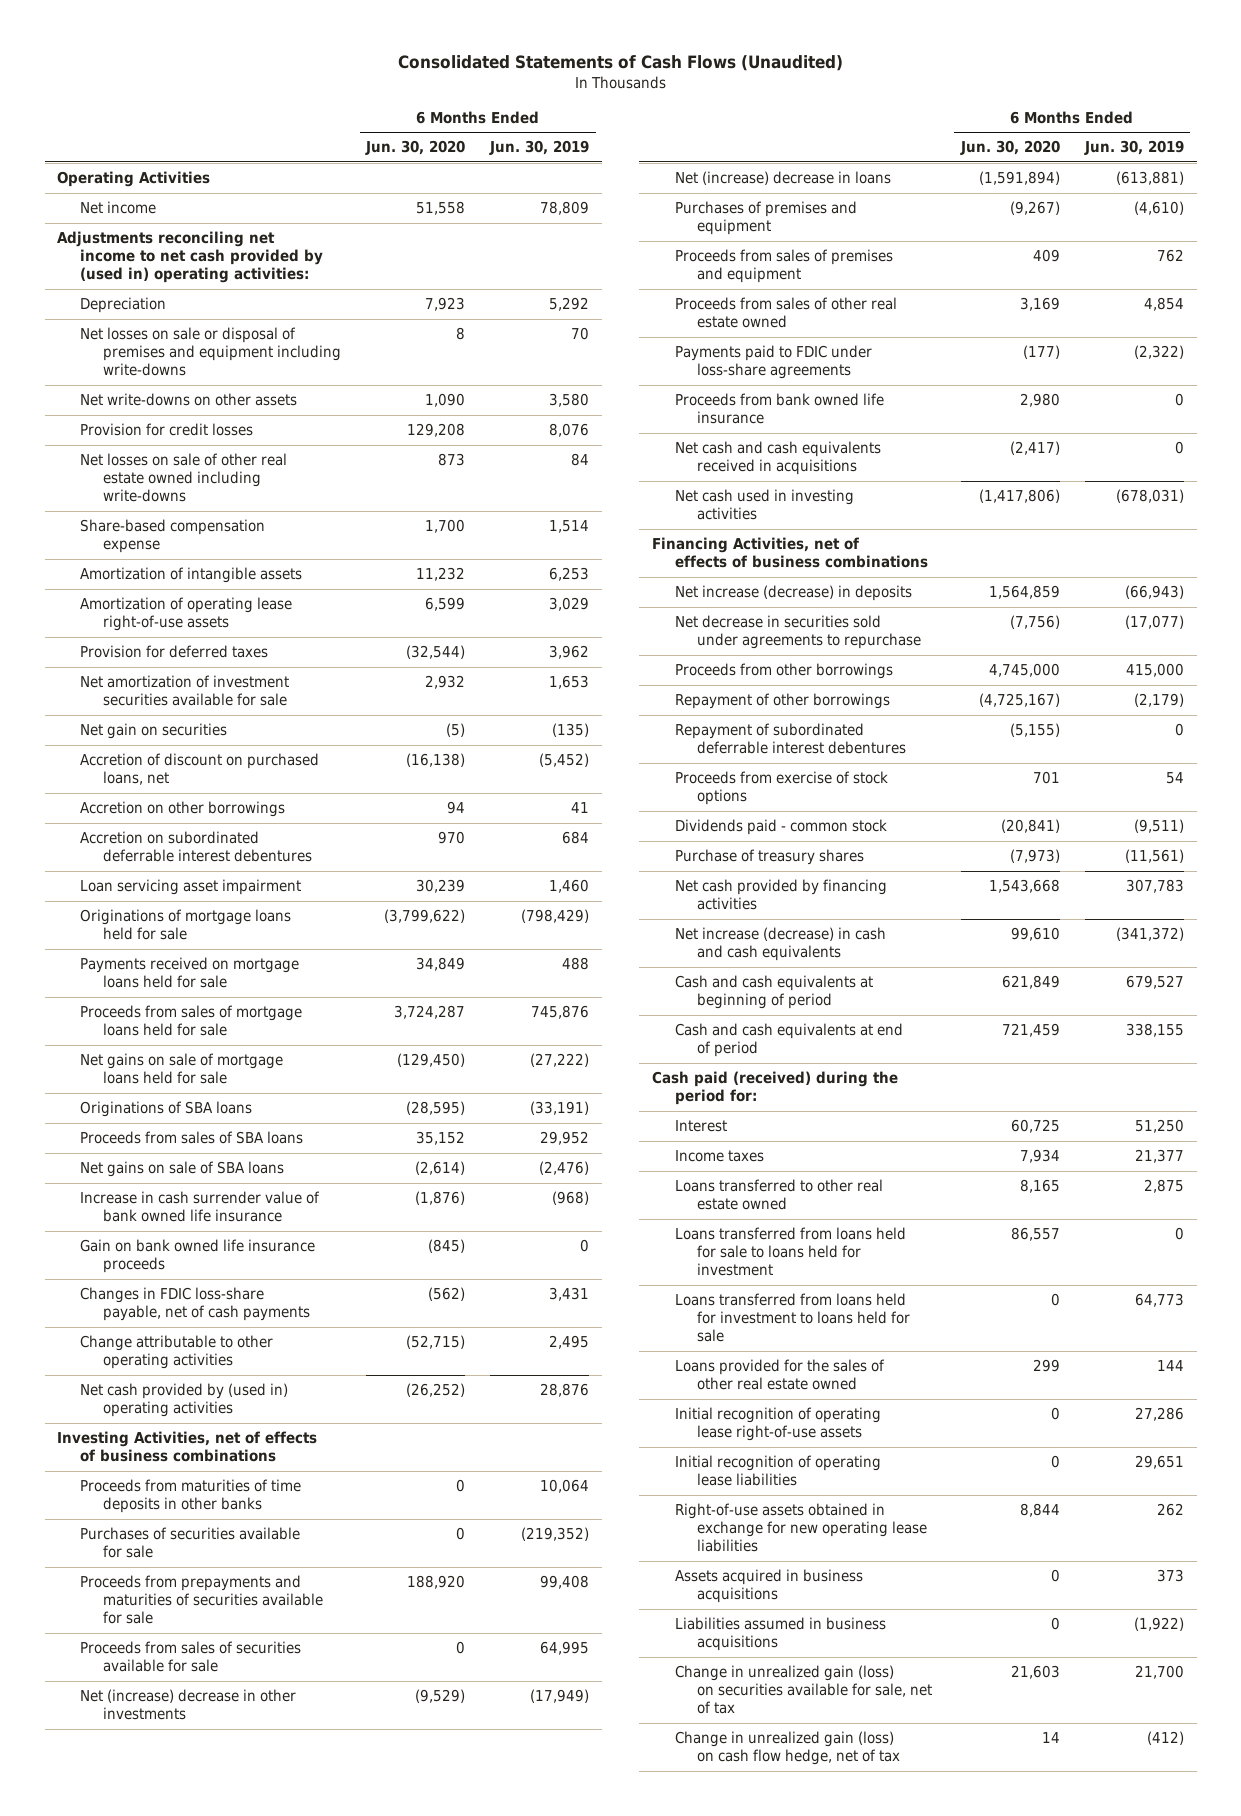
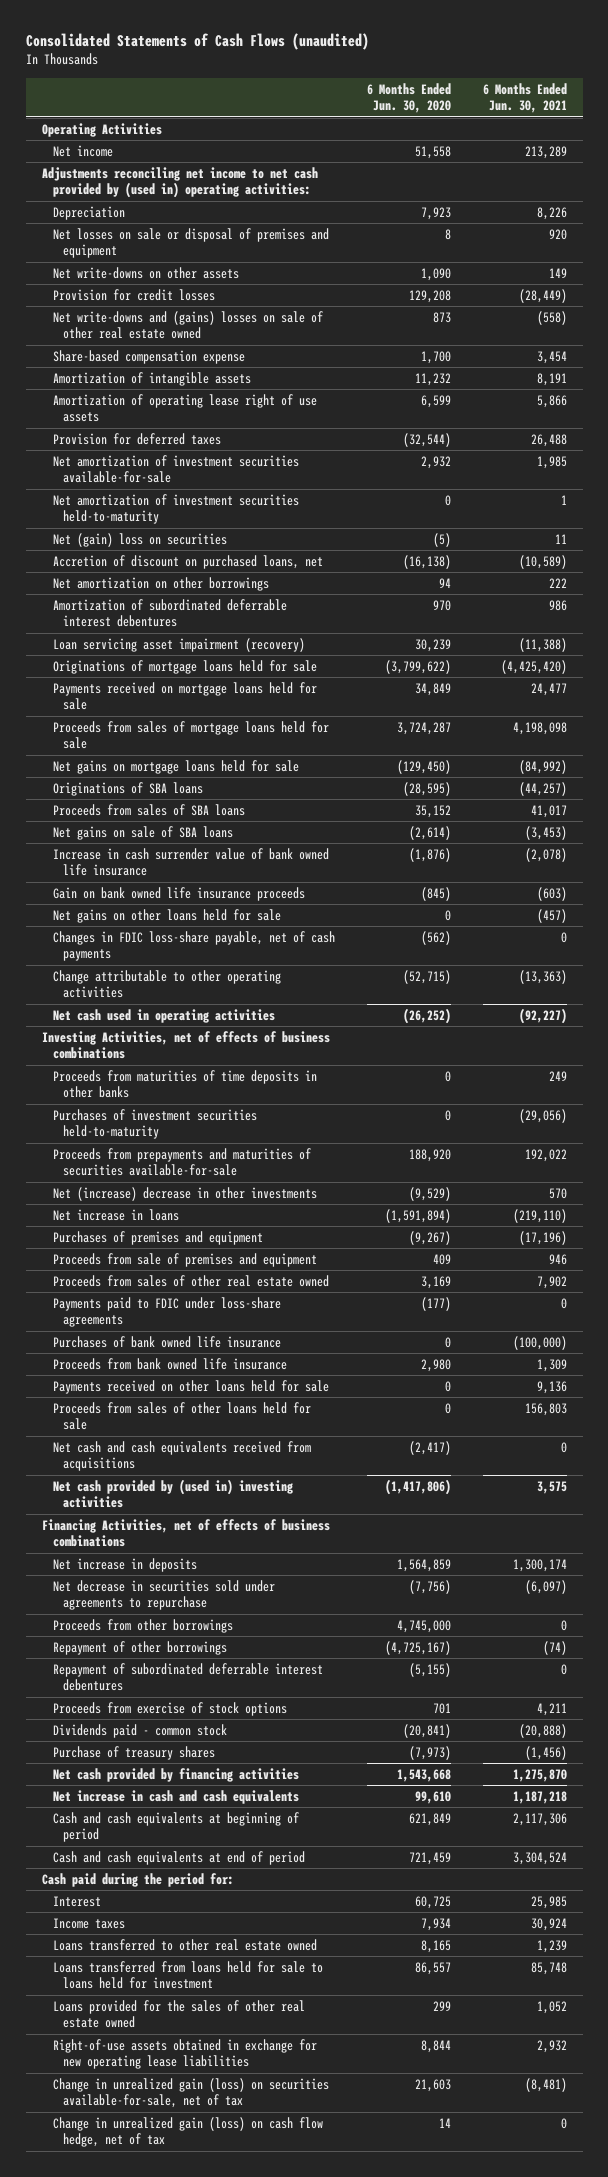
[397,54,843,71] Consolidated Statements of Cash Flows (Unaudited) -> [25,33,369,51] Consolidated Statements of Cash Flows (unaudited)
[489,140,590,156] Jun. 30, 2019 -> none
none -> [482,82,567,114] 6 Months Ended Jun. 30, 2021
[79,327,341,377] Net losses on sale or disposal of premises and equipment including write-downs -> [52,227,329,259] Net losses on sale or disposal of premises and equipment
[79,453,287,503] Net losses on sale of other real estate owned including write-downs -> [52,310,323,340] Net write-downs and (gains) losses on sale of other real estate owned
[79,597,292,632] Amortization of operating lease right-of-use assets -> [52,393,317,423] Amortization of operating lease right of use assets
[79,675,289,707] Net amortization of investment securities available for sale -> [52,454,299,484] Net amortization of investment securities available-for-sale
none -> [52,493,299,525] Net amortization of investment securities held-to-maturity
[79,723,227,740] Net gain on securities -> [52,532,227,547] Net (gain) loss on securities
[79,801,285,818] Accretion on other borrowings -> [52,576,269,591] Net amortization on other borrowings
[79,831,312,863] Accretion on subordinated deferrable interest debentures -> [52,598,287,628] Amortization of subordinated deferrable interest debentures
[79,879,301,896] Loan servicing asset impairment -> [52,637,305,652] Loan servicing asset impairment (recovery)
[79,1053,283,1085] Net gains on sale of mortgage loans held for sale -> [52,759,299,774] Net gains on mortgage loans held for sale
none -> [52,908,281,923] Net gains on other loans held for sale
[79,1383,288,1418] Net cash provided by (used in) operating activities -> [52,1008,275,1023] Net cash used in operating activities
[79,1527,300,1559] Purchases of securities available for sale -> none
[79,1641,301,1673] Proceeds from sales of securities available for sale -> none
none -> [52,1108,257,1140] Purchases of investment securities held-to-maturity
[79,1575,323,1625] Proceeds from prepayments and maturities of securities available for sale -> [52,1147,311,1177] Proceeds from prepayments and maturities of securities available-for-sale
[674,171,891,186] Net (increase) decrease in loans -> [52,1208,179,1221] Net increase in loans
[674,249,893,284] Proceeds from sales of premises and equipment -> [52,1252,317,1267] Proceeds from sale of premises and equipment
none -> [52,1335,281,1348] Purchases of bank owned life insurance
none -> [52,1379,329,1394] Payments received on other loans held for sale
none -> [52,1401,311,1431] Proceeds from sales of other loans held for sale
[674,441,881,476] Net cash and cash equivalents received in acquisitions -> [52,1440,311,1472] Net cash and cash equivalents received from acquisitions
[674,489,854,521] Net cash used in investing activities -> [52,1478,293,1509] Net cash provided by (used in) investing activities
[674,585,912,602] Net increase (decrease) in deposits -> [52,1557,197,1572] Net increase in deposits
[674,927,886,962] Net increase (decrease) in cash and cash equivalents -> [52,1789,299,1804] Net increase in cash and cash equivalents
[652,1071,899,1106] Cash paid (received) during the period for: -> [41,1872,234,1887] Cash paid during the period for:
[674,1293,911,1343] Loans transferred from loans held for investment to loans held for sale -> none
[674,1407,881,1442] Initial recognition of operating lease right-of-use assets -> none
[674,1455,881,1487] Initial recognition of operating lease liabilities -> none
[674,1569,863,1604] Assets acquired in business acquisitions -> none
[674,1617,886,1652] Liabilities assumed in business acquisitions -> none
[674,1665,933,1715] Change in unrealized gain (loss) on securities available for sale, net of tax -> [52,2077,329,2109] Change in unrealized gain (loss) on securities available-for-sale, net of tax

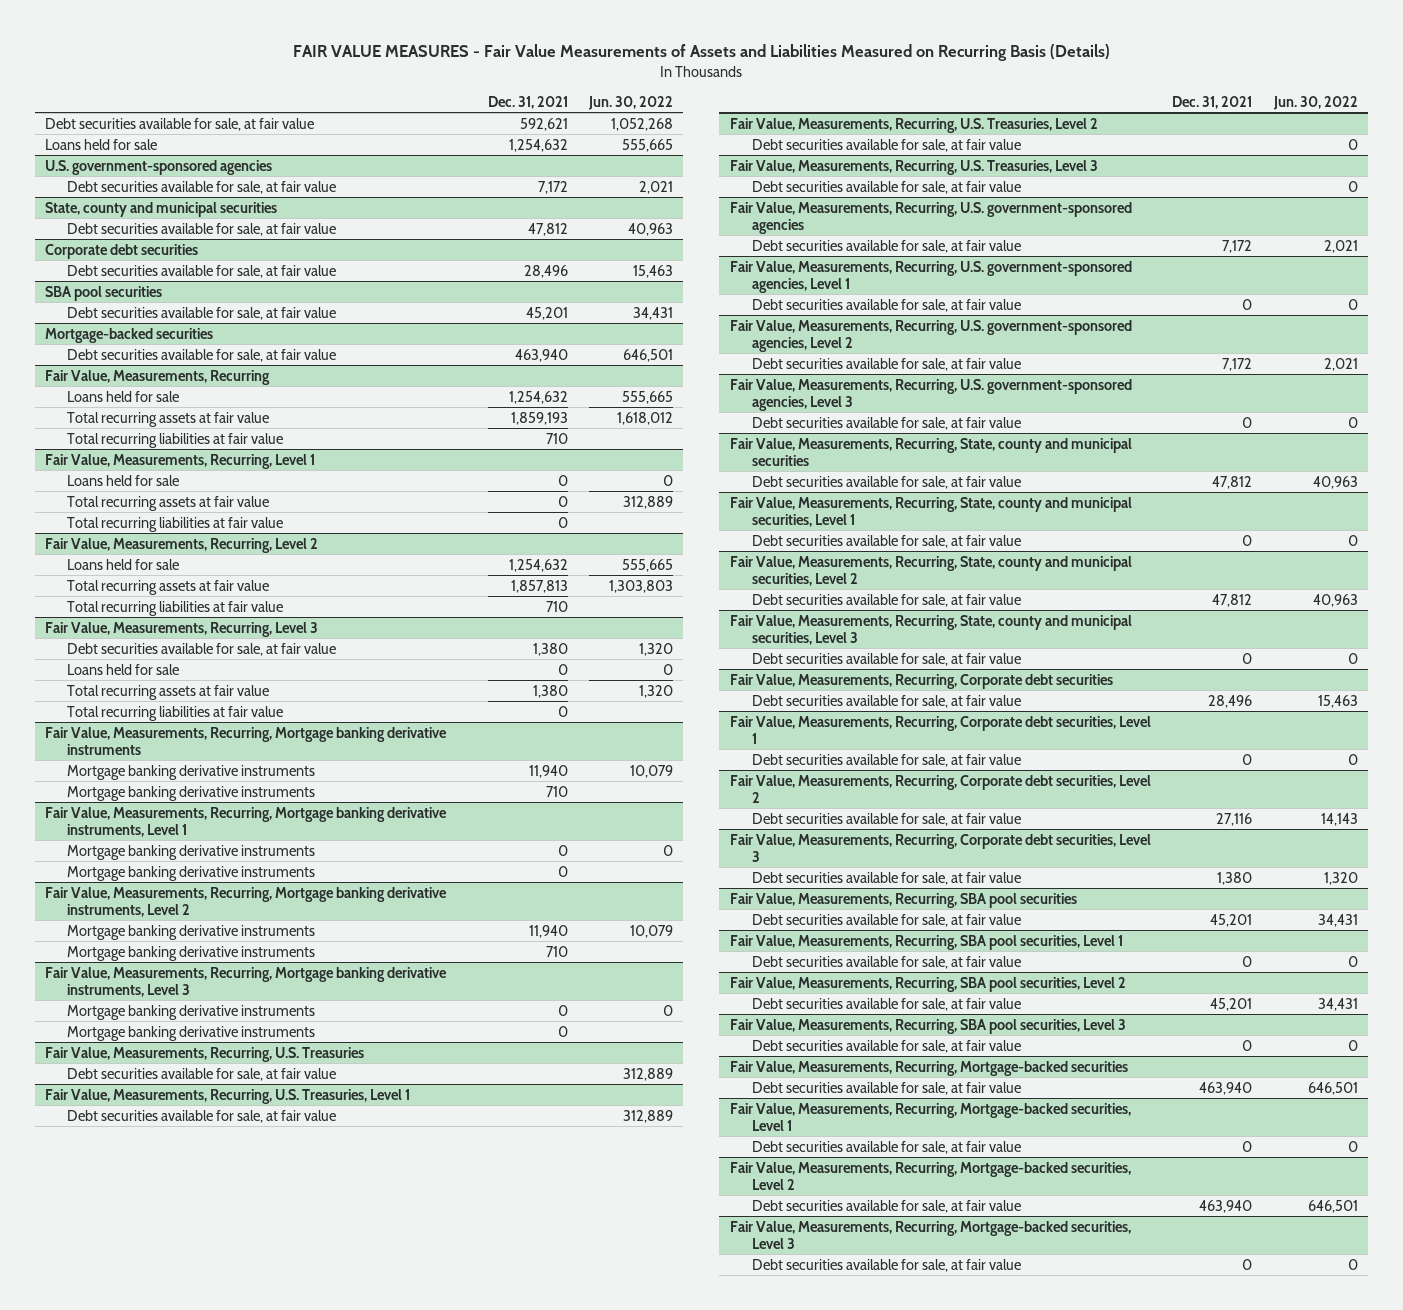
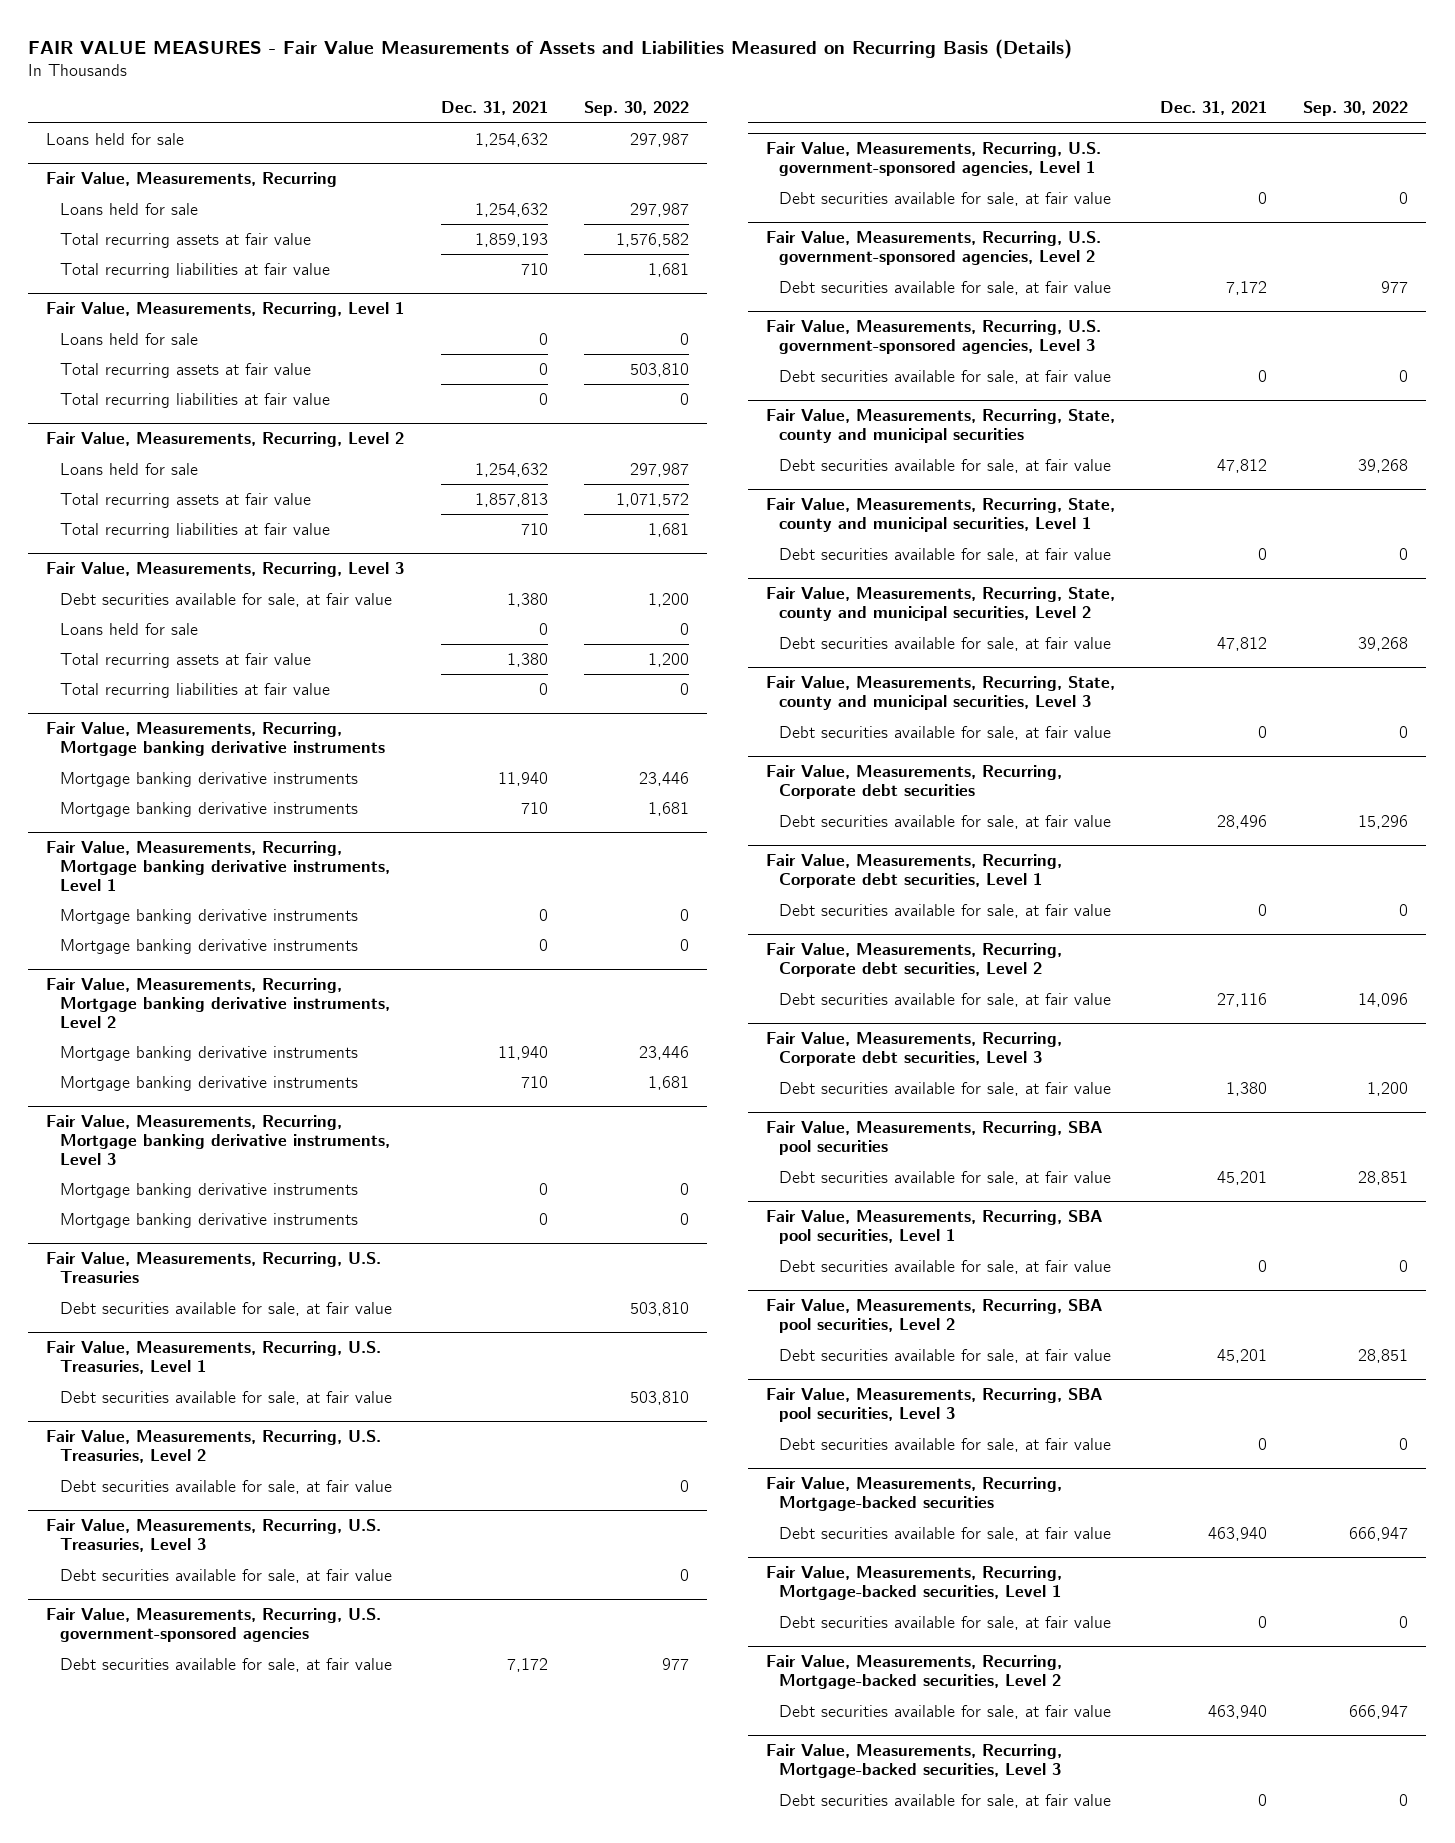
[587,95,673,110] Jun. 30, 2022 -> none
none -> [583,101,689,117] Sep. 30, 2022
[45,117,315,131] Debt securities available for sale, at fair value -> none
[45,159,273,175] U.S. government-sponsored agencies -> none
[67,180,337,194] Debt securities available for sale, at fair value -> none
[45,201,278,217] State, county and municipal securities -> none
[67,222,337,236] Debt securities available for sale, at fair value -> none
[45,243,199,259] Corporate debt securities -> none
[67,264,337,278] Debt securities available for sale, at fair value -> none
[45,285,163,301] SBA pool securities -> none
[67,306,337,320] Debt securities available for sale, at fair value -> none
[45,327,214,343] Mortgage-backed securities -> none
[67,348,337,362] Debt securities available for sale, at fair value -> none

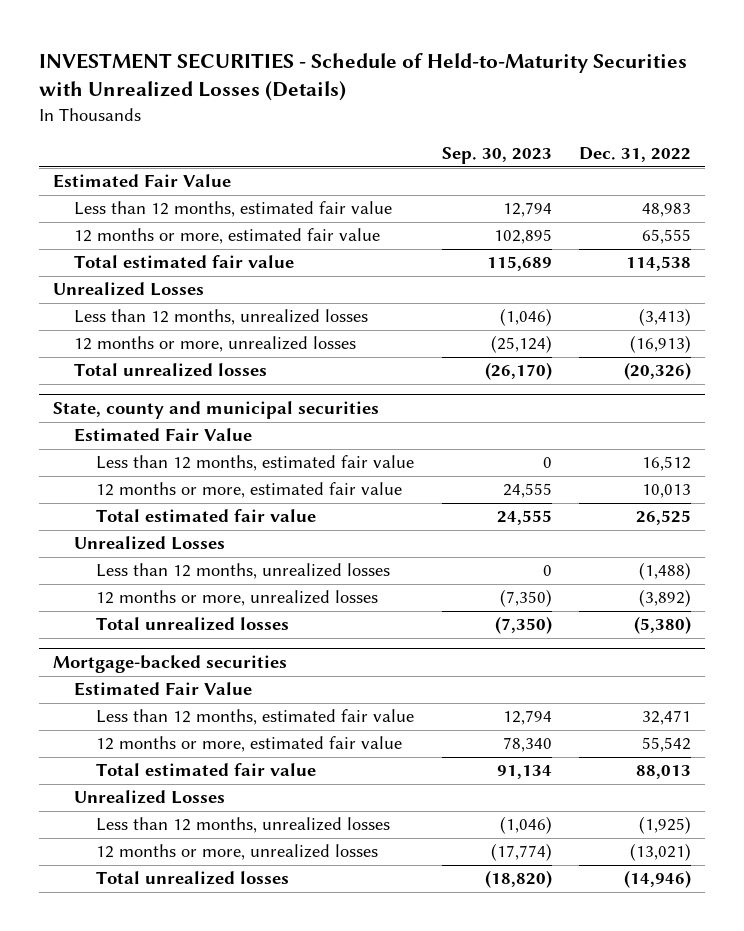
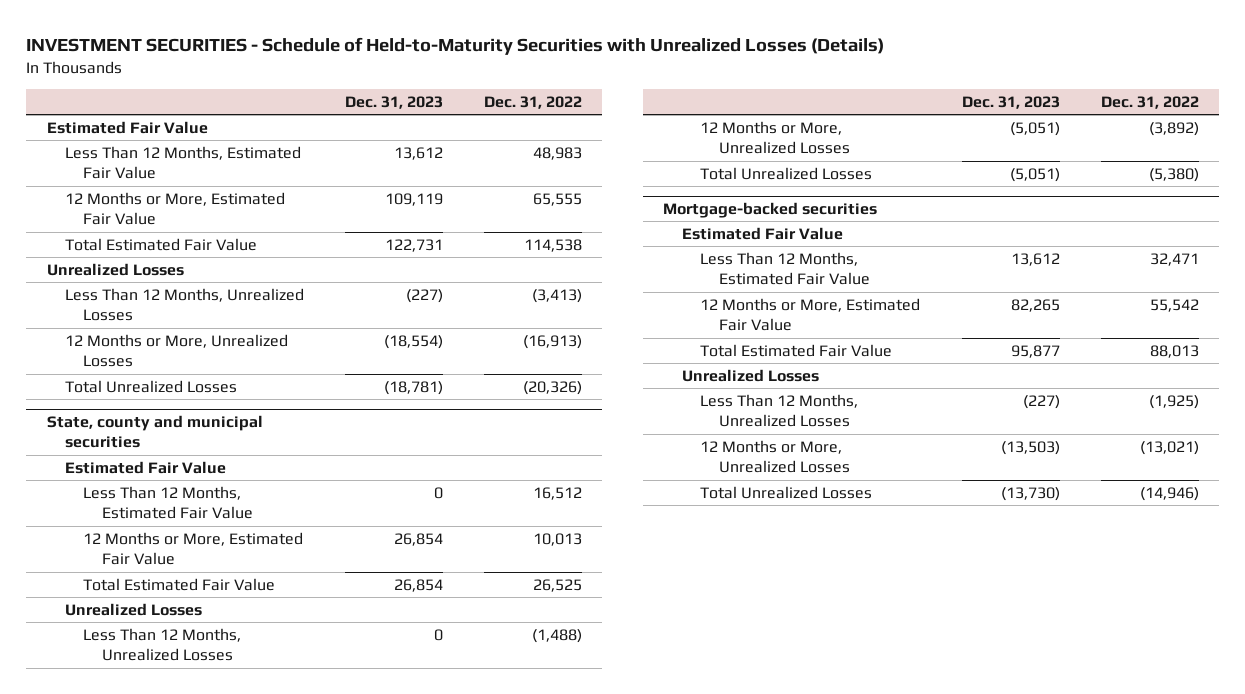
[441,147,552,165] Sep. 30, 2023 -> none
none -> [344,95,443,109] Dec. 31, 2023
[74,201,393,218] Less than 12 months, estimated fair value -> [64,145,301,180] Less Than 12 Months, Estimated Fair Value
[74,228,381,245] 12 months or more, estimated fair value -> [64,191,285,226] 12 Months or More, Estimated Fair Value
[74,255,295,269] Total estimated fair value -> [64,237,257,251] Total Estimated Fair Value
[74,309,369,326] Less than 12 months, unrealized losses -> [64,287,304,322] Less Than 12 Months, Unrealized Losses
[74,336,357,353] 12 months or more, unrealized losses -> [64,333,288,368] 12 Months or More, Unrealized Losses
[74,363,268,378] Total unrealized losses -> [64,379,237,393] Total Unrealized Losses
[95,455,414,472] Less than 12 months, estimated fair value -> [83,485,253,520] Less Than 12 Months, Estimated Fair Value
[95,482,402,499] 12 months or more, estimated fair value -> [83,531,304,566] 12 Months or More, Estimated Fair Value
[95,509,316,523] Total estimated fair value -> [83,577,276,591] Total Estimated Fair Value
[95,563,390,580] Less than 12 months, unrealized losses -> [83,627,242,662] Less Than 12 Months, Unrealized Losses
[95,590,378,607] 12 months or more, unrealized losses -> [700,120,850,155] 12 Months or More, Unrealized Losses
[95,617,289,632] Total unrealized losses -> [700,166,873,180] Total Unrealized Losses
[95,709,414,726] Less than 12 months, estimated fair value -> [700,251,870,286] Less Than 12 Months, Estimated Fair Value
[95,736,402,753] 12 months or more, estimated fair value -> [700,297,921,332] 12 Months or More, Estimated Fair Value
[95,763,316,777] Total estimated fair value -> [700,343,893,357] Total Estimated Fair Value
[95,817,390,834] Less than 12 months, unrealized losses -> [700,393,859,428] Less Than 12 Months, Unrealized Losses
[95,844,378,861] 12 months or more, unrealized losses -> [700,439,850,474] 12 Months or More, Unrealized Losses
[95,871,289,886] Total unrealized losses -> [700,485,873,499] Total Unrealized Losses

